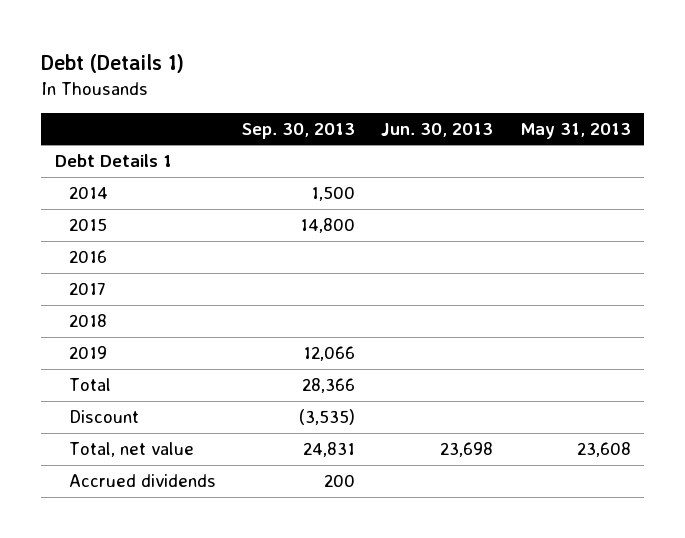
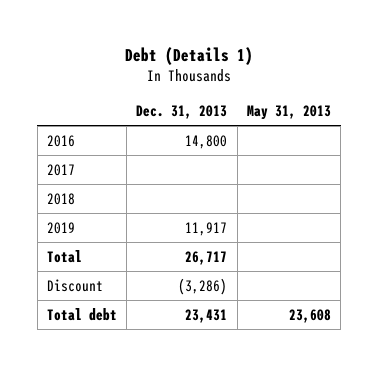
[242,122,356,139] Sep. 30, 2013 -> none
[381,122,494,137] Jun. 30, 2013 -> none
none -> [136,104,228,119] Dec. 31, 2013
[54,153,172,167] Debt Details 1 -> none
[69,185,109,199] 2014 -> none
[69,217,108,231] 2015 -> none
[69,473,217,487] Accrued dividends -> none
[69,441,195,457] Total, net value -> [47,307,118,321] Total debt

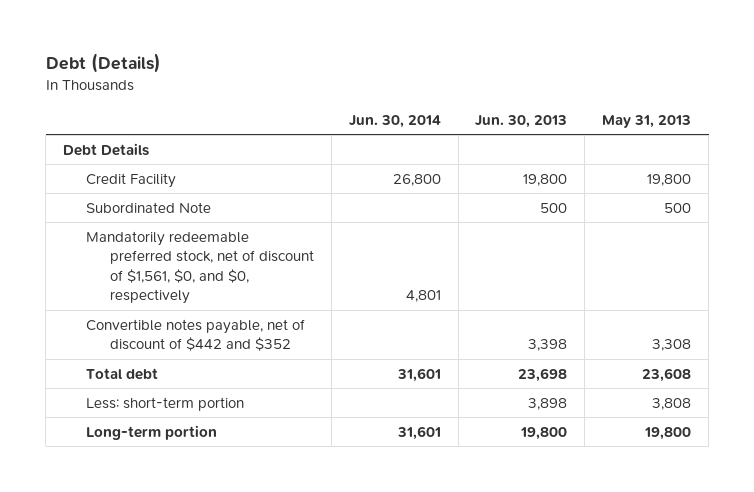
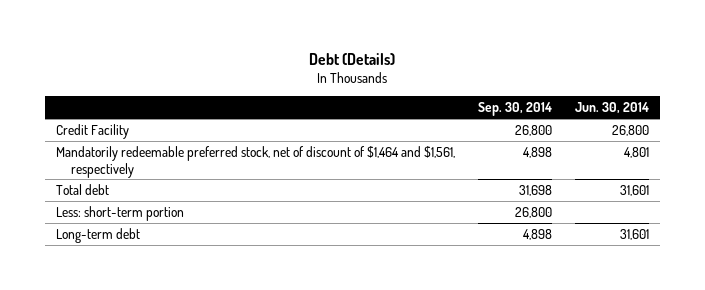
[475,114,568,128] Jun. 30, 2013 -> none
[602,114,692,128] May 31, 2013 -> none
none -> [477,102,552,117] Sep. 30, 2014
[62,142,149,156] Debt Details -> none
[86,201,212,213] Subordinated Note -> none
[86,318,306,352] Convertible notes payable, net of discount of $442 and $352 -> none
[86,230,314,305] Mandatorily redeemable preferred stock, net of discount of $1,561, $0, and $0, respectively -> [56,145,456,178] Mandatorily redeemable preferred stock, net of discount of $1,464 and $1,561, respectively
[86,424,218,440] Long-term portion -> [56,227,141,243] Long-term debt

